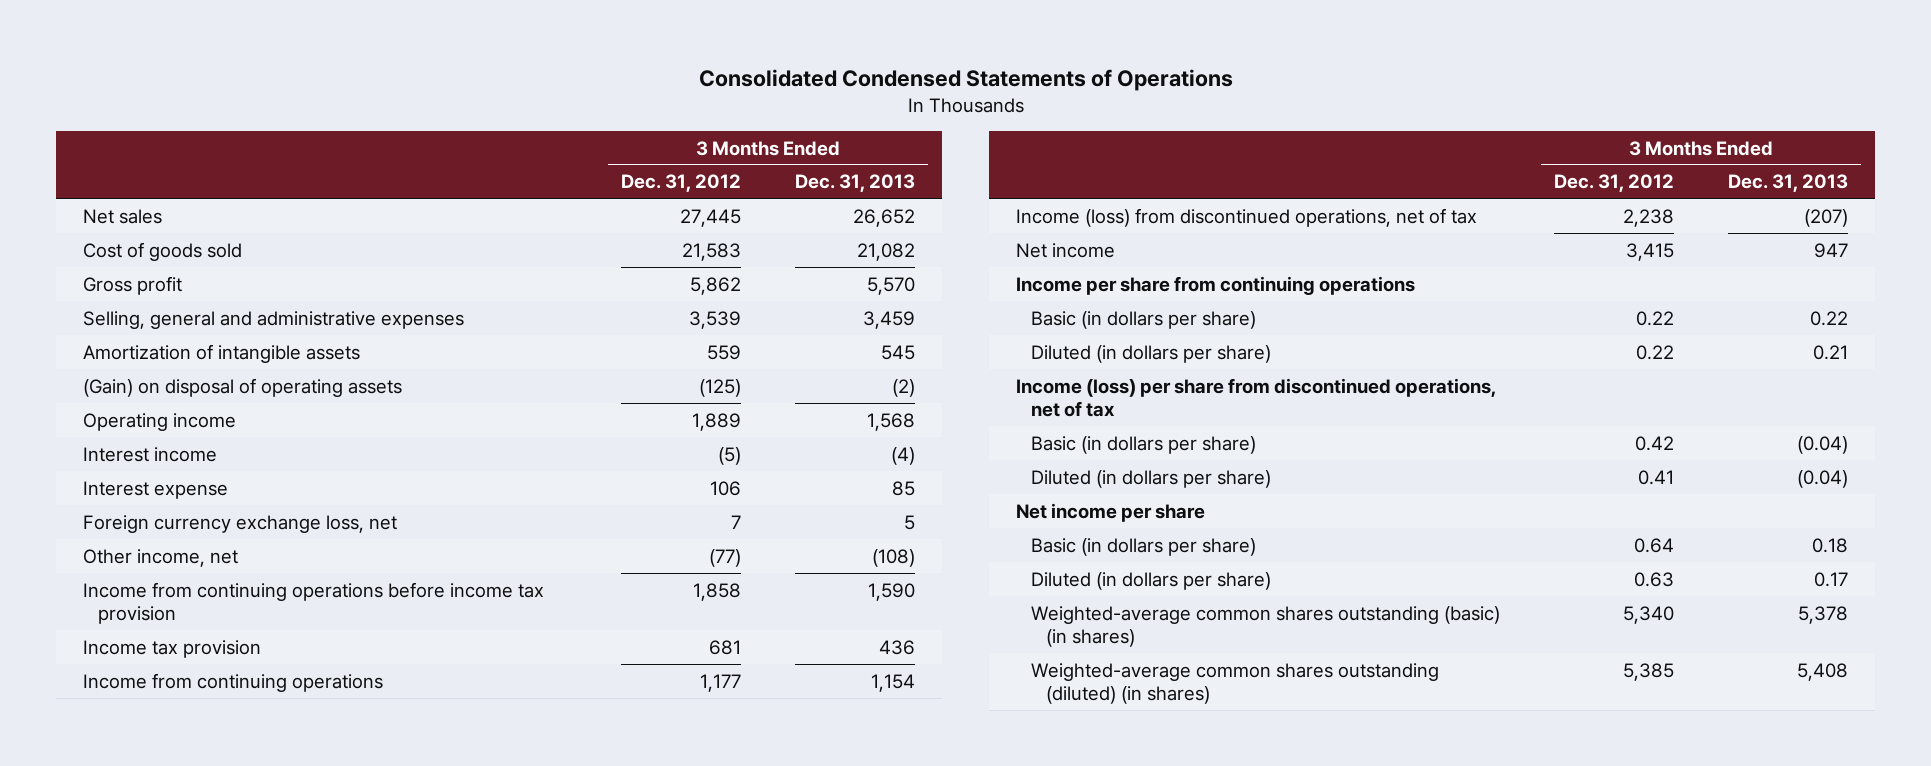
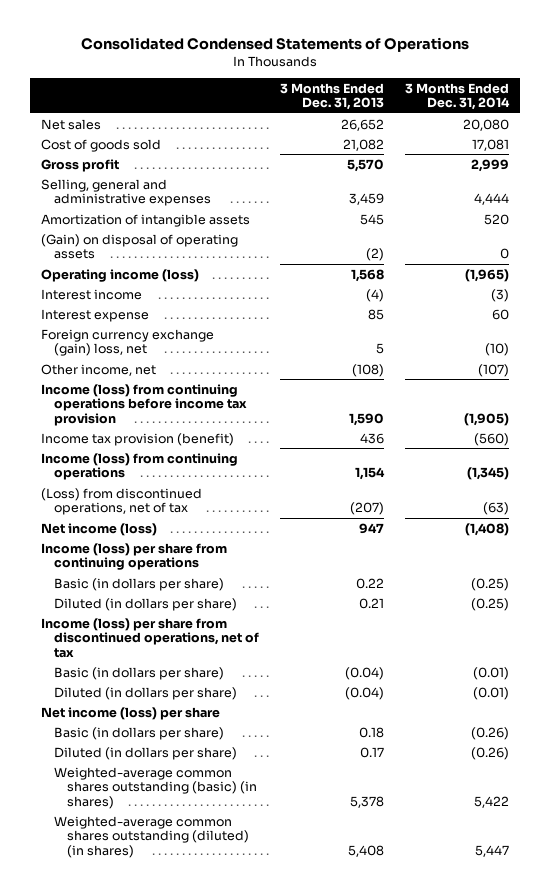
[621,174,742,193] Dec. 31, 2012 -> none
none -> [405,82,511,111] 3 Months Ended Dec. 31, 2014
[83,412,237,431] Operating income -> [40,268,199,282] Operating income (loss)
[83,514,398,533] Foreign currency exchange loss, net -> [40,328,214,357] Foreign currency exchange (gain) loss, net
[83,581,545,625] Income from continuing operations before income tax provision -> [40,383,247,426] Income (loss) from continuing operations before income tax provision
[83,639,262,658] Income tax provision -> [40,432,234,446] Income tax provision (benefit)
[83,672,384,692] Income from continuing operations -> [40,452,238,481] Income (loss) from continuing operations
[1016,207,1478,227] Income (loss) from discontinued operations, net of tax -> [40,487,202,516] (Loss) from discontinued operations, net of tax
[1016,242,1116,258] Net income -> [40,522,157,536] Net income (loss)
[1016,275,1416,295] Income per share from continuing operations -> [40,542,227,571] Income (loss) per share from continuing operations
[1016,502,1206,522] Net income per share -> [40,706,220,720] Net income (loss) per share

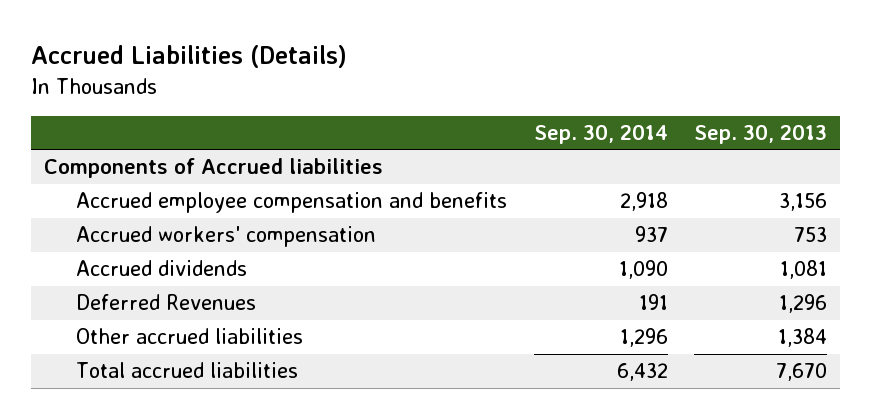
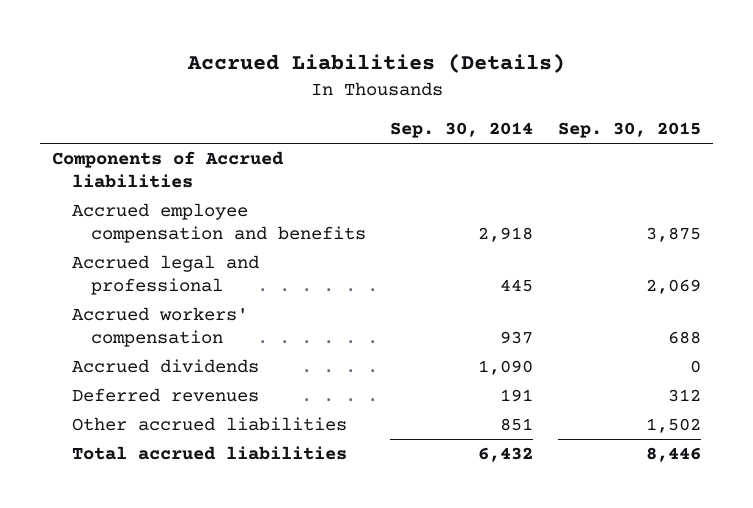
[693,123,827,144] Sep. 30, 2013 -> none
none -> [557,121,701,138] Sep. 30, 2015
none -> [71,255,259,295] Accrued legal and professional
[76,294,257,311] Deferred Revenues -> [71,388,259,403] Deferred revenues
[619,328,668,348] 1,296 -> [500,418,534,432] 851

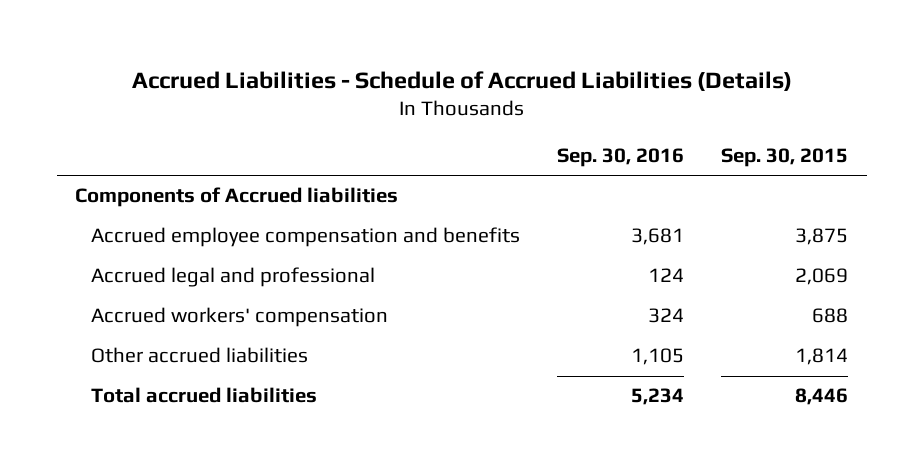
[186,53,565,74] Accrued Liabilities (Details) -> [131,71,792,92] Accrued Liabilities - Schedule of Accrued Liabilities (Details)
[390,121,534,138] Sep. 30, 2014 -> none
none -> [556,148,684,168] Sep. 30, 2016
[71,359,259,374] Accrued dividends -> none
[71,388,259,403] Deferred revenues -> none
[645,418,701,434] 1,502 -> [795,348,849,366] 1,814

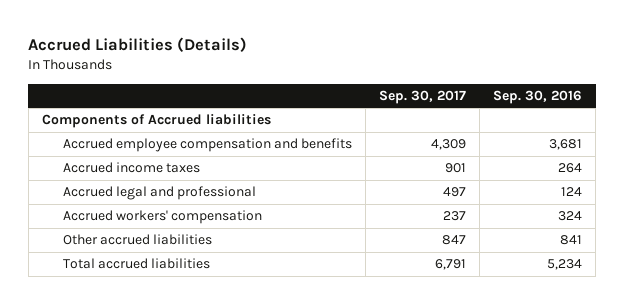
[131,71,792,92] Accrued Liabilities - Schedule of Accrued Liabilities (Details) -> [28,37,248,53] Accrued Liabilities (Details)
[721,148,849,168] Sep. 30, 2015 -> none
none -> [379,89,467,104] Sep. 30, 2017
none -> [63,162,201,174] Accrued income taxes
[630,348,684,366] 1,105 -> [560,235,583,246] 841

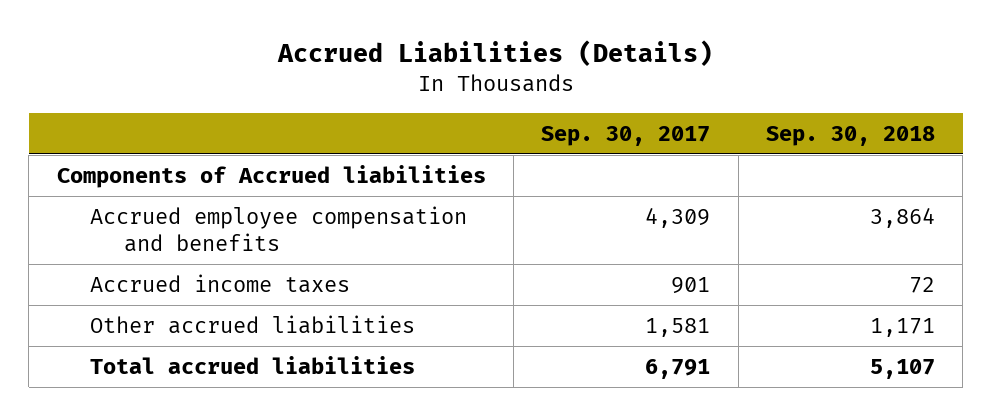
[493,89,583,104] Sep. 30, 2016 -> none
none -> [766,125,936,146] Sep. 30, 2018
[63,186,257,201] Accrued legal and professional -> none
[63,210,263,225] Accrued workers' compensation -> none
[442,235,467,246] 847 -> [645,318,711,338] 1,581

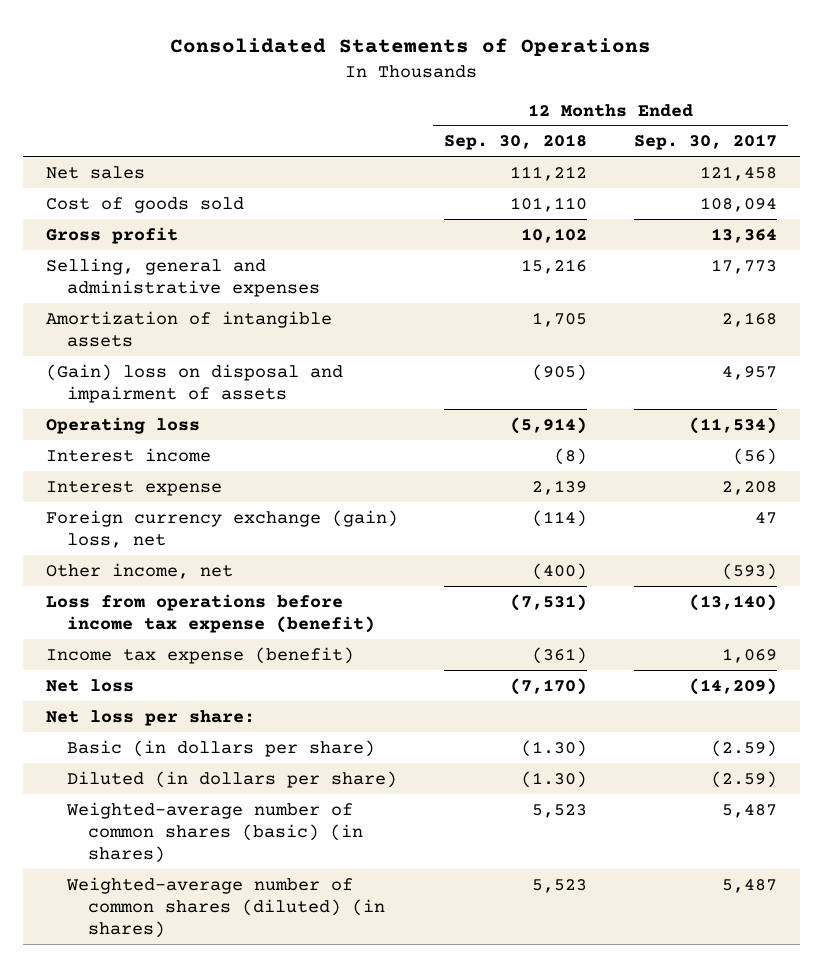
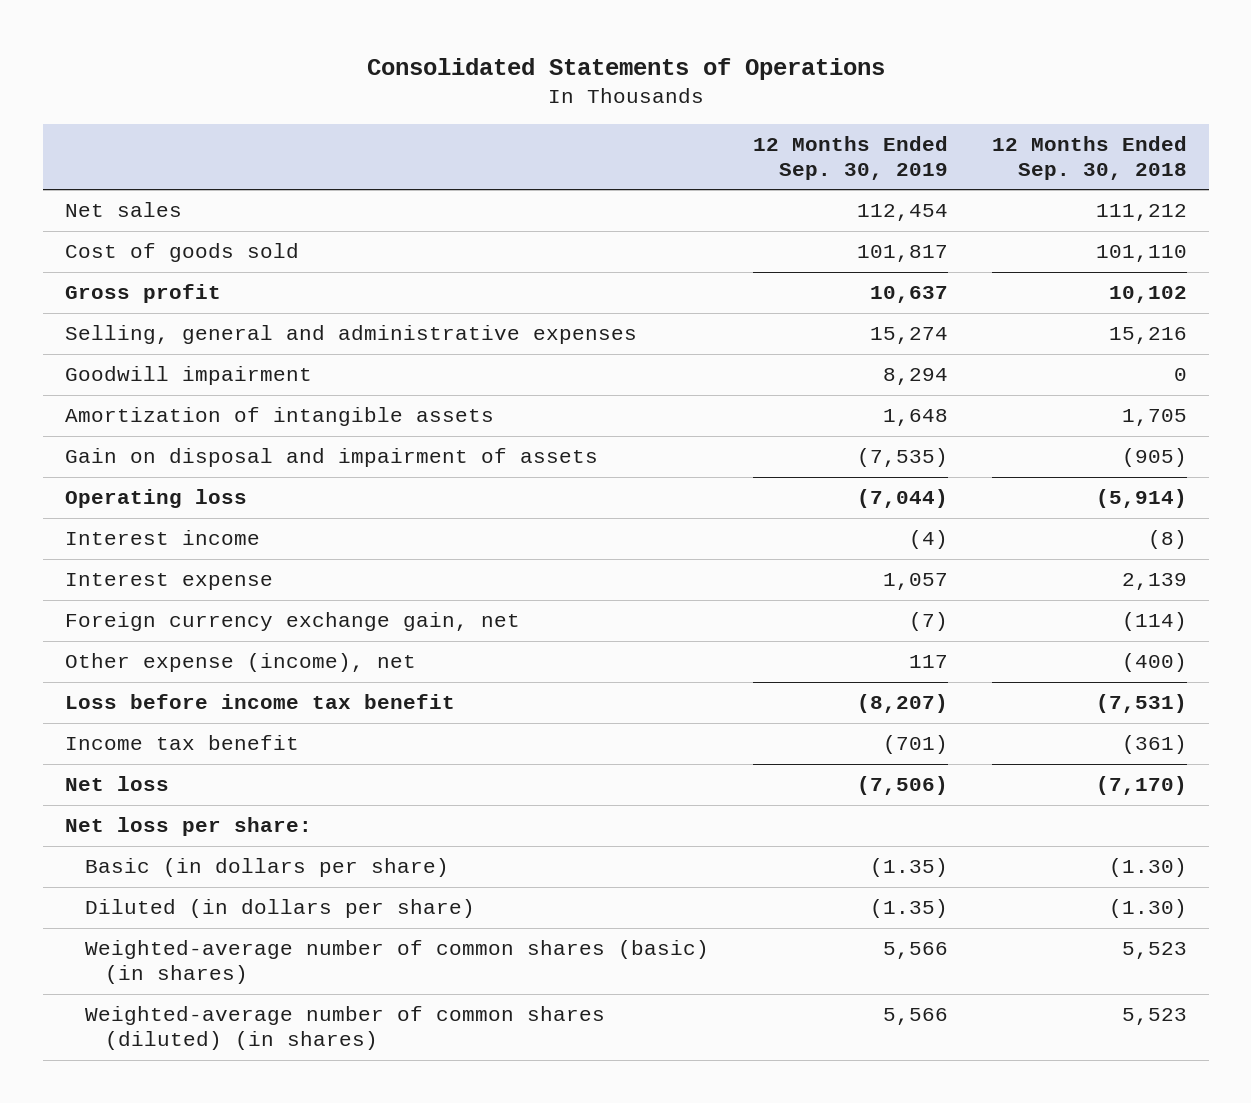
[633,134,777,151] Sep. 30, 2017 -> none
none -> [752,136,948,180] 12 Months Ended Sep. 30, 2019
none -> [64,366,312,386] Goodwill impairment
[46,363,344,403] (Gain) loss on disposal and impairment of assets -> [64,448,598,468] Gain on disposal and impairment of assets
[46,509,399,548] Foreign currency exchange (gain) loss, net -> [64,612,520,632] Foreign currency exchange gain, net
[46,562,234,579] Other income, net -> [64,653,416,673] Other expense (income), net
[46,593,376,633] Loss from operations before income tax expense (benefit) -> [64,694,455,710] Loss before income tax benefit
[46,646,355,664] Income tax expense (benefit) -> [64,735,299,751] Income tax benefit

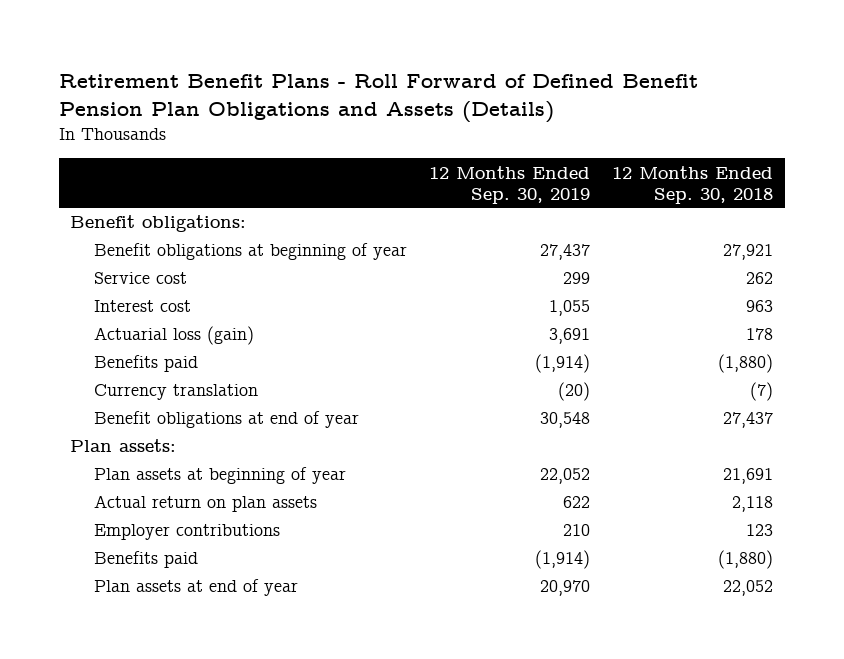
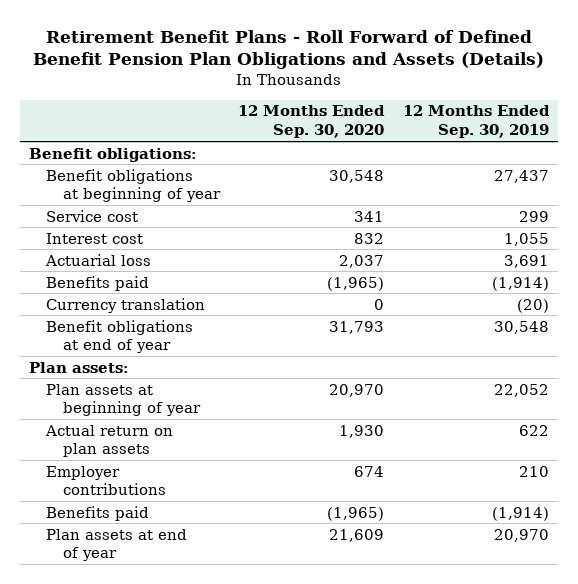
[612,165,774,204] 12 Months Ended Sep. 30, 2018 -> none
none -> [238,105,386,139] 12 Months Ended Sep. 30, 2020
[93,326,254,346] Actuarial loss (gain) -> [45,253,152,266] Actuarial loss

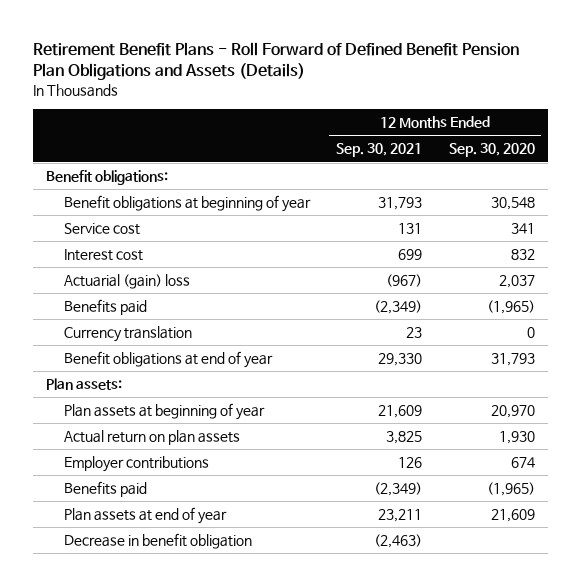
[402,105,550,139] 12 Months Ended Sep. 30, 2019 -> none
none -> [336,143,423,158] Sep. 30, 2021
[45,253,152,266] Actuarial loss -> [63,274,190,290] Actuarial (gain) loss
none -> [63,533,252,550] Decrease in benefit obligation

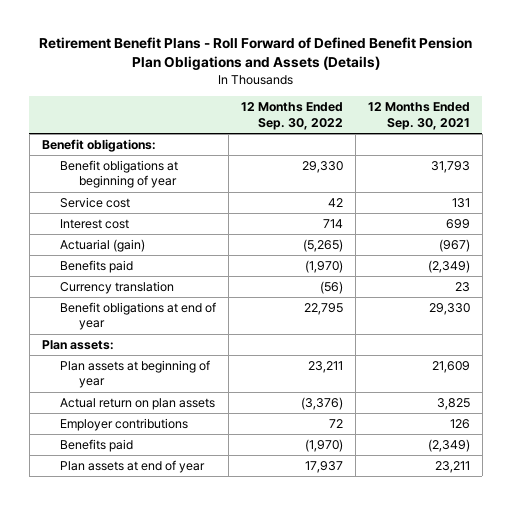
[448,143,535,158] Sep. 30, 2020 -> none
none -> [241,102,344,130] 12 Months Ended Sep. 30, 2022
[63,274,190,290] Actuarial (gain) loss -> [60,239,146,253] Actuarial (gain)
[63,533,252,550] Decrease in benefit obligation -> none

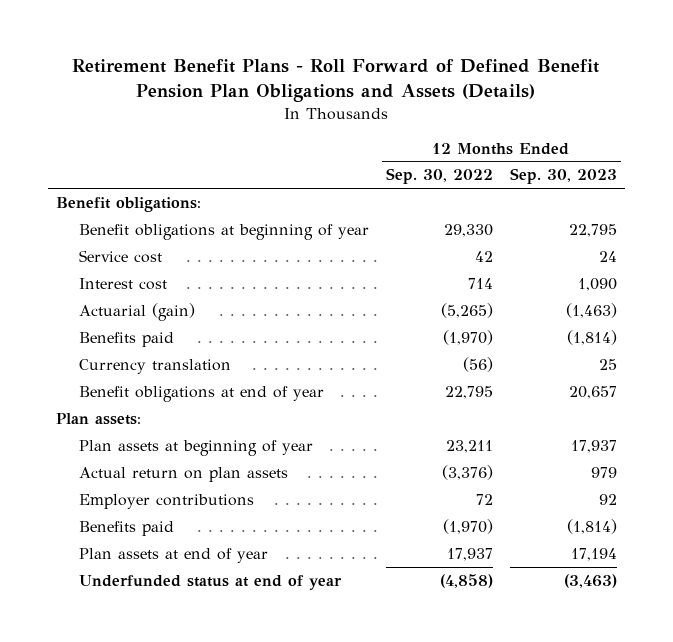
[367,102,470,130] 12 Months Ended Sep. 30, 2021 -> none
none -> [509,168,617,185] Sep. 30, 2023
none -> [79,574,343,590] Underfunded status at end of year

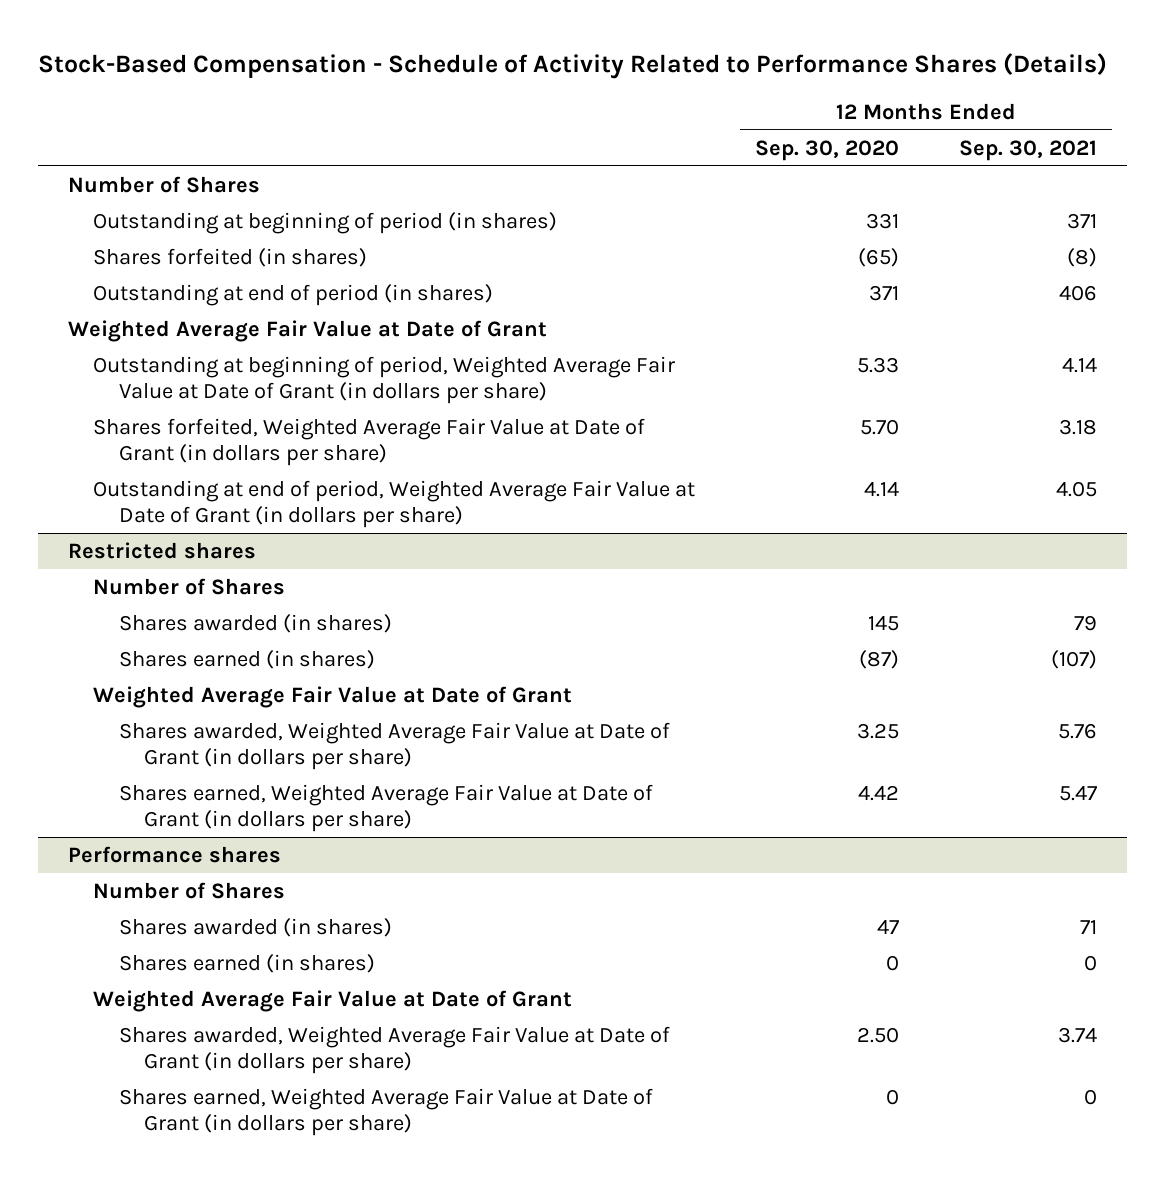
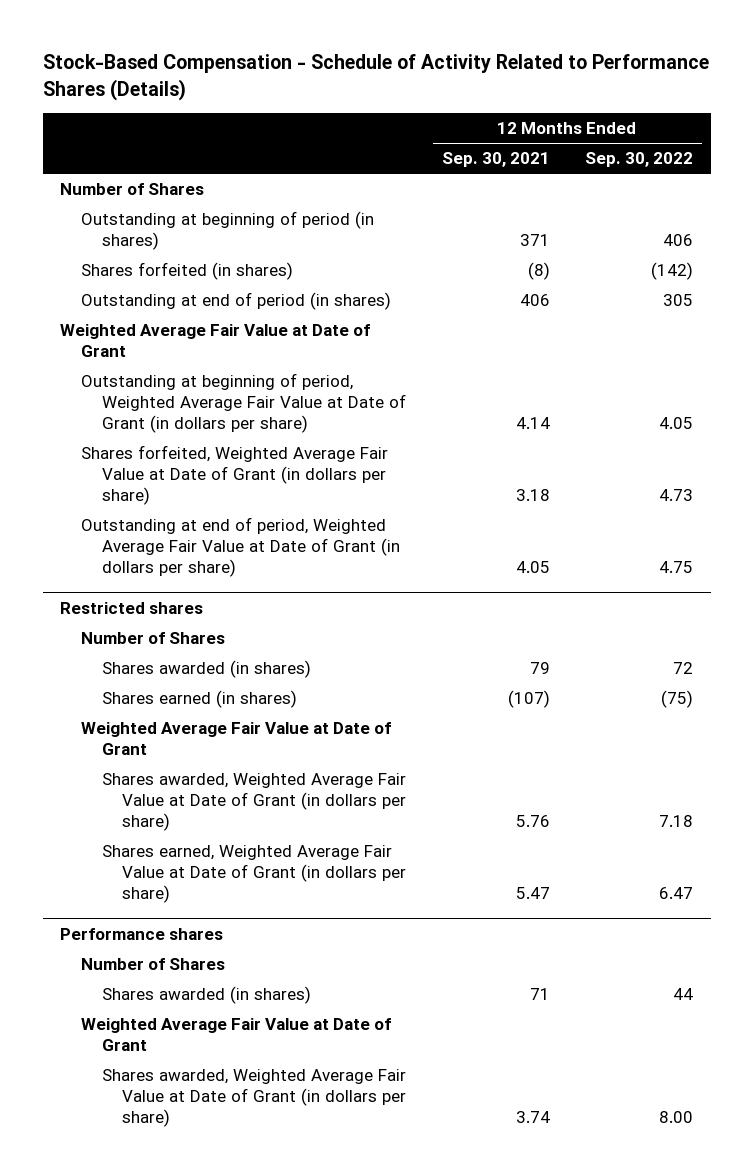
[755,139,900,161] Sep. 30, 2020 -> none
none -> [584,152,693,168] Sep. 30, 2022
[118,953,375,973] Shares earned (in shares) -> none
[118,1087,653,1137] Shares earned, Weighted Average Fair Value at Date of Grant (in dollars per share) -> none

